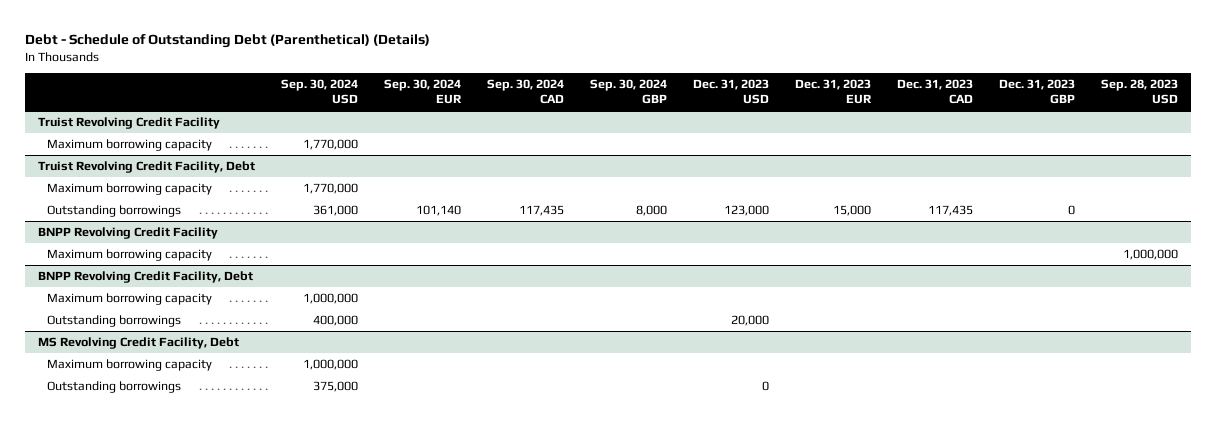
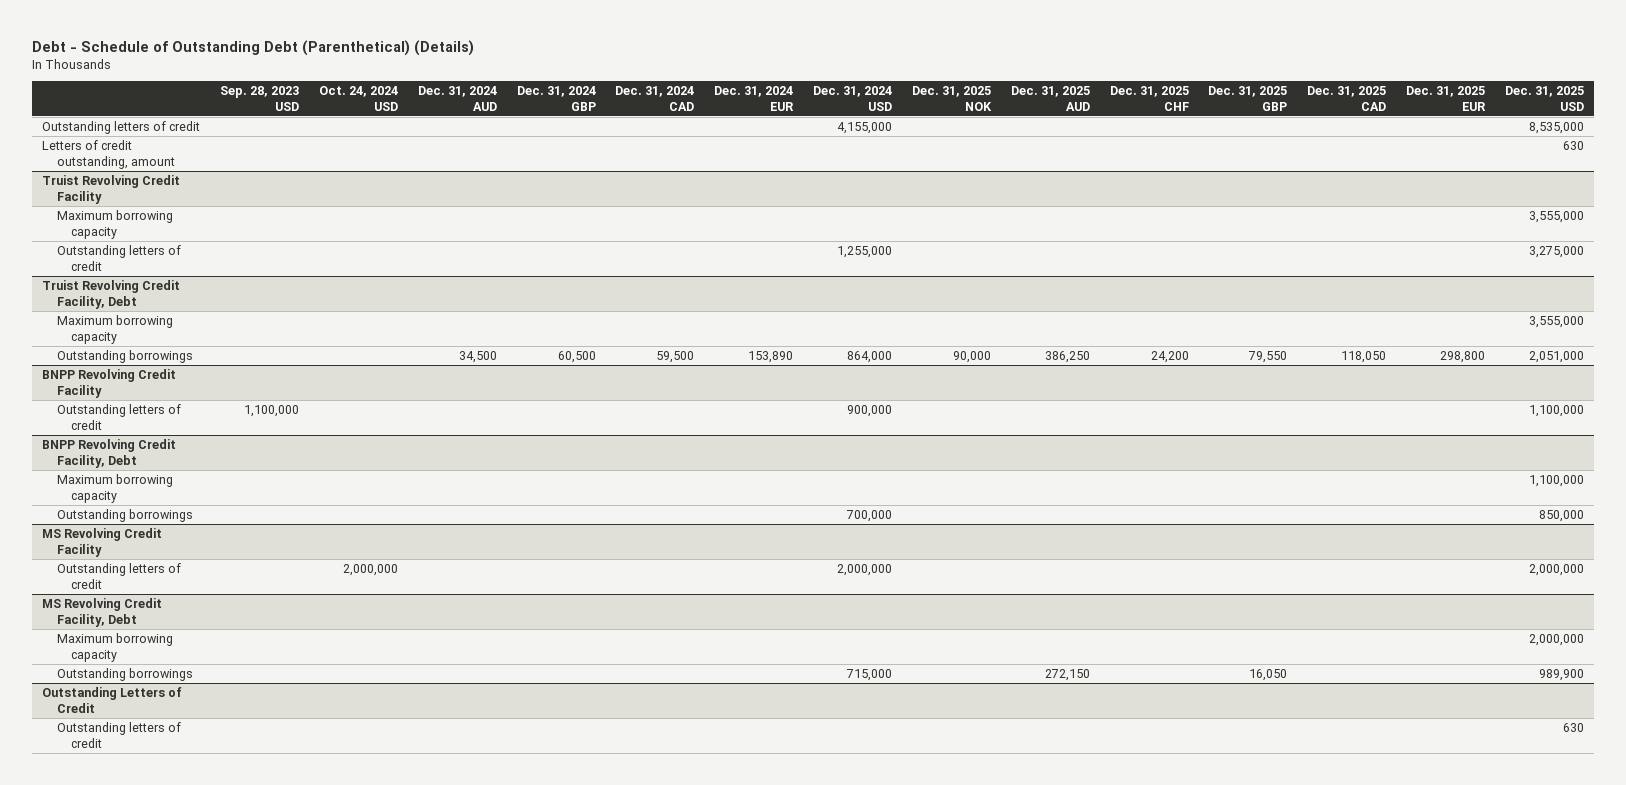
[280,78,358,105] Sep. 30, 2024 USD -> none
[383,78,462,105] Sep. 30, 2024 EUR -> none
[486,78,564,105] Sep. 30, 2024 CAD -> none
[589,78,667,105] Sep. 30, 2024 GBP -> none
[692,78,769,105] Dec. 31, 2023 USD -> none
[794,78,872,105] Dec. 31, 2023 EUR -> none
[896,78,973,105] Dec. 31, 2023 CAD -> none
[998,78,1075,105] Dec. 31, 2023 GBP -> none
none -> [318,86,398,111] Oct. 24, 2024 USD
none -> [417,86,497,111] Dec. 31, 2024 AUD
none -> [516,86,596,111] Dec. 31, 2024 GBP
none -> [615,86,695,111] Dec. 31, 2024 CAD
none -> [714,86,795,111] Dec. 31, 2024 EUR
none -> [813,86,893,111] Dec. 31, 2024 USD
none -> [911,86,992,111] Dec. 31, 2025 NOK
none -> [1010,86,1090,111] Dec. 31, 2025 AUD
none -> [1109,86,1189,111] Dec. 31, 2025 CHF
none -> [1208,86,1288,111] Dec. 31, 2025 GBP
none -> [1307,86,1387,111] Dec. 31, 2025 CAD
none -> [1406,86,1487,111] Dec. 31, 2025 EUR
none -> [1504,86,1584,111] Dec. 31, 2025 USD
none -> [42,120,201,134] Outstanding letters of credit
none -> [42,139,175,169] Letters of credit outstanding, amount
none -> [56,244,181,271] Outstanding letters of credit
[46,248,212,261] Maximum borrowing capacity -> none
none -> [56,403,181,430] Outstanding letters of credit
none -> [42,527,163,557] MS Revolving Credit Facility
none -> [56,562,181,589] Outstanding letters of credit
none -> [42,686,183,713] Outstanding Letters of Credit
none -> [56,721,181,748] Outstanding letters of credit

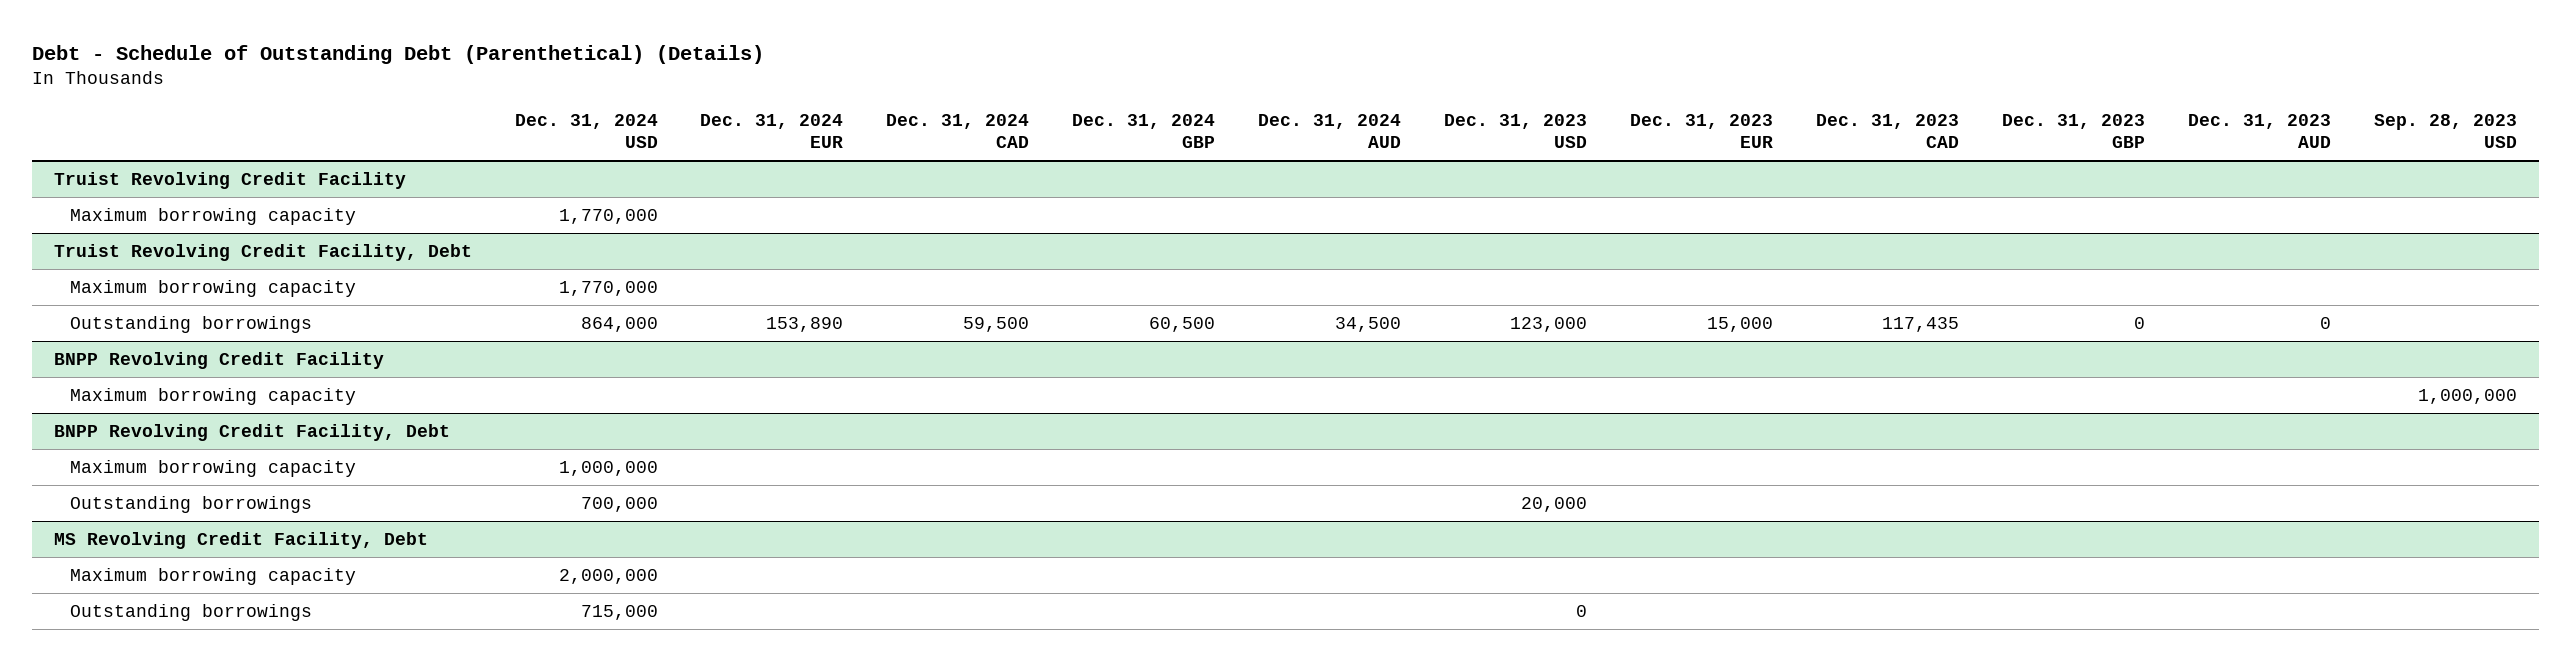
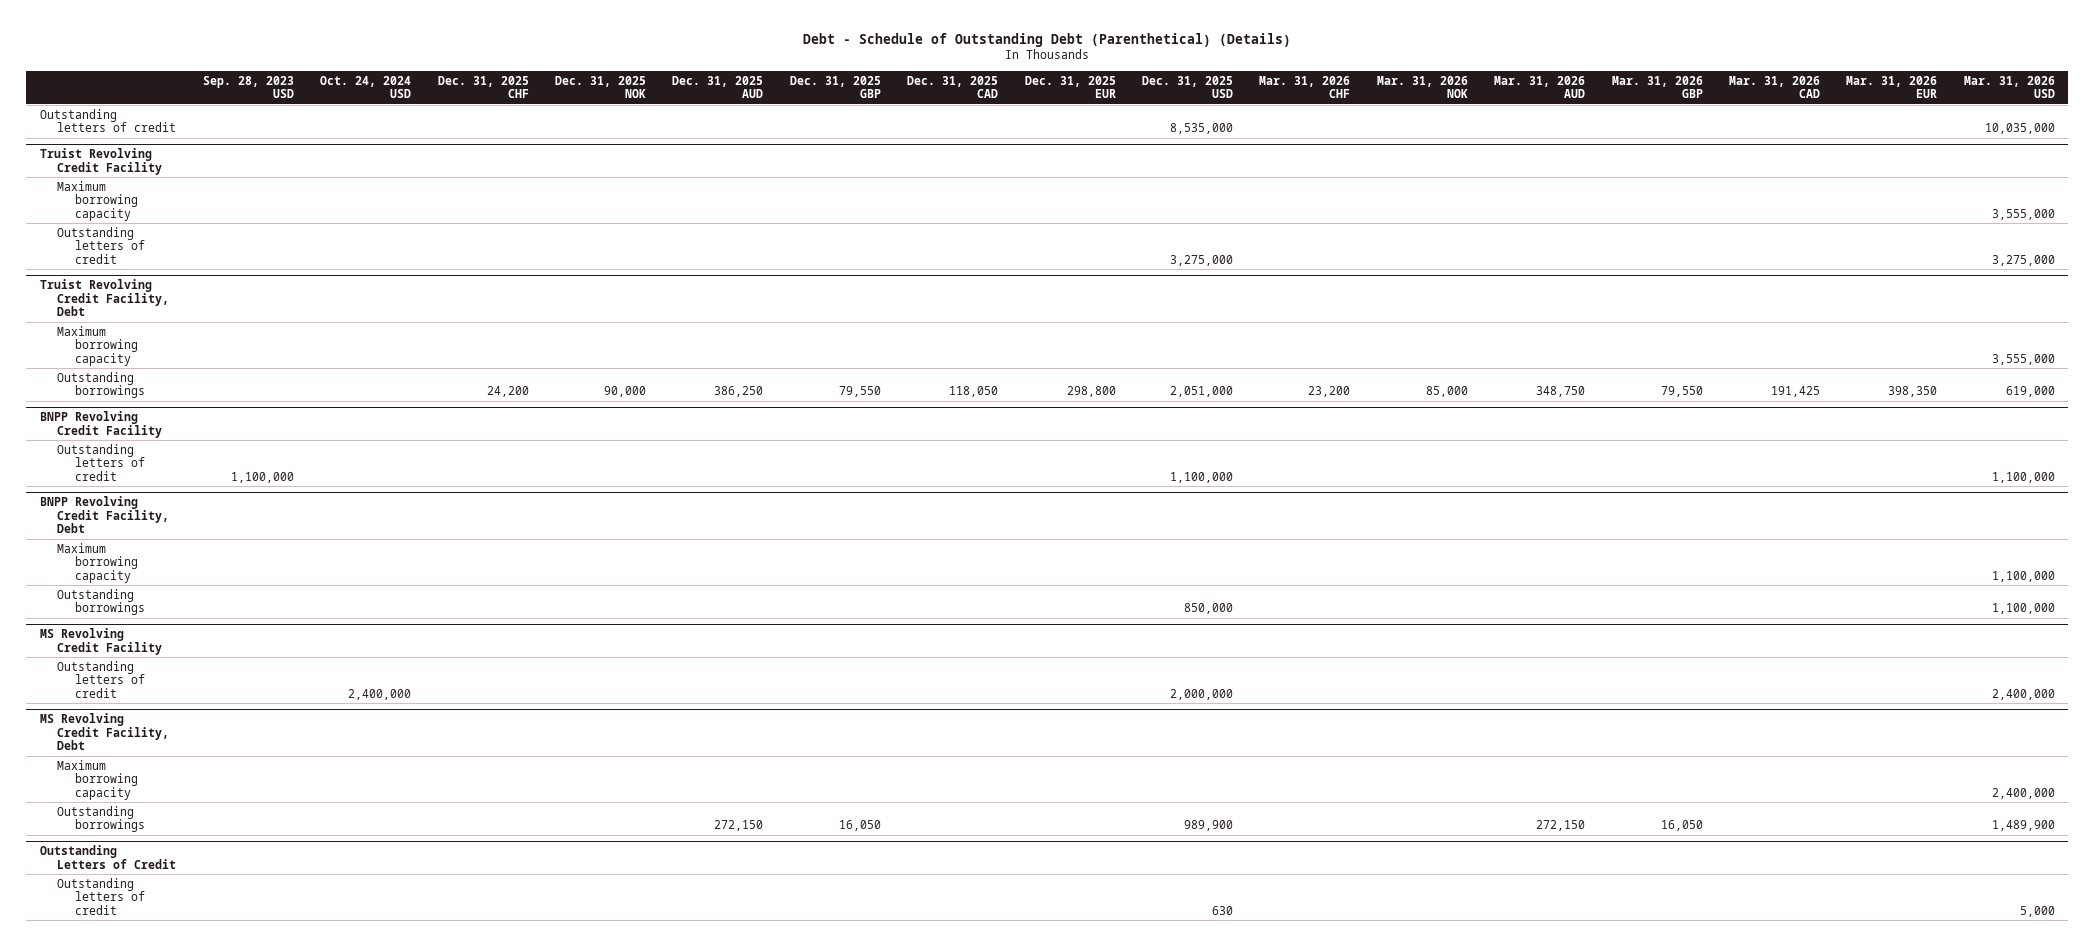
[514,113,658,149] Dec. 31, 2024 USD -> none
[700,113,844,149] Dec. 31, 2024 EUR -> none
[886,113,1030,149] Dec. 31, 2024 CAD -> none
[1072,113,1216,149] Dec. 31, 2024 GBP -> none
[1258,113,1402,149] Dec. 31, 2024 AUD -> none
[1444,113,1588,149] Dec. 31, 2023 USD -> none
[1630,113,1774,149] Dec. 31, 2023 EUR -> none
[1816,113,1960,149] Dec. 31, 2023 CAD -> none
[2002,113,2146,149] Dec. 31, 2023 GBP -> none
[2188,113,2332,149] Dec. 31, 2023 AUD -> none
none -> [320,75,412,98] Oct. 24, 2024 USD
none -> [437,75,529,98] Dec. 31, 2025 CHF
none -> [554,75,646,98] Dec. 31, 2025 NOK
none -> [672,75,764,98] Dec. 31, 2025 AUD
none -> [789,75,881,98] Dec. 31, 2025 GBP
none -> [907,75,999,98] Dec. 31, 2025 CAD
none -> [1024,75,1116,98] Dec. 31, 2025 EUR
none -> [1141,75,1233,98] Dec. 31, 2025 USD
none -> [1259,75,1351,98] Mar. 31, 2026 CHF
none -> [1376,75,1468,98] Mar. 31, 2026 NOK
none -> [1494,75,1586,98] Mar. 31, 2026 AUD
none -> [1611,75,1703,98] Mar. 31, 2026 GBP
none -> [1728,75,1820,98] Mar. 31, 2026 CAD
none -> [1846,75,1938,98] Mar. 31, 2026 EUR
none -> [1963,75,2055,98] Mar. 31, 2026 USD
none -> [39,108,177,133] Outstanding letters of credit
none -> [57,226,146,264] Outstanding letters of credit
[70,387,357,405] Maximum borrowing capacity -> none
none -> [57,443,146,481] Outstanding letters of credit
none -> [39,628,163,655] MS Revolving Credit Facility
none -> [57,660,146,698] Outstanding letters of credit
none -> [39,845,177,869] Outstanding Letters of Credit
none -> [57,877,146,915] Outstanding letters of credit

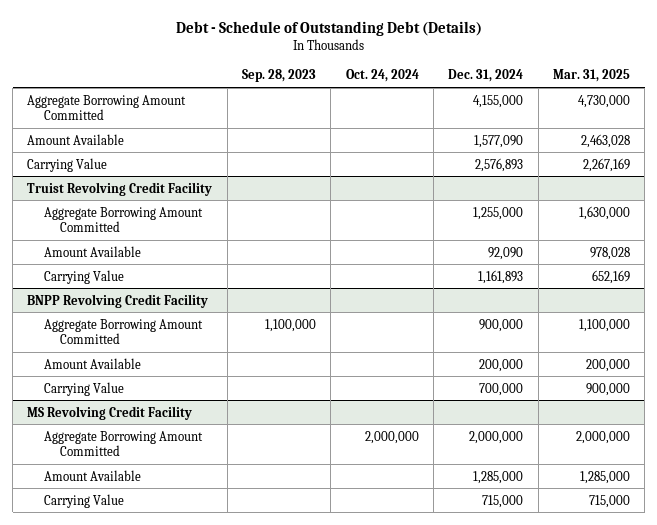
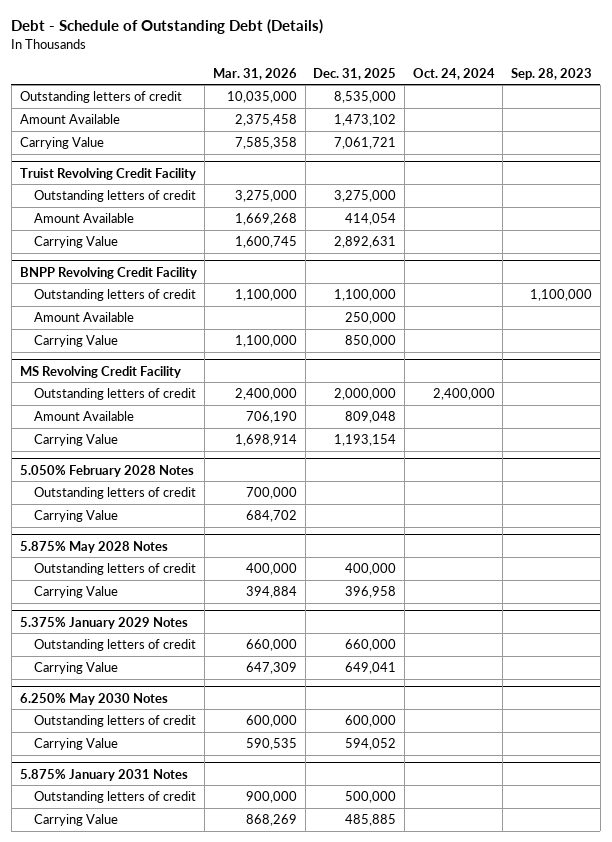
[448,69,524,83] Dec. 31, 2024 -> none
[552,69,630,83] Mar. 31, 2025 -> none
none -> [212,67,297,80] Mar. 31, 2026
none -> [313,67,397,80] Dec. 31, 2025
[27,94,187,120] Aggregate Borrowing Amount Committed -> [19,90,182,103] Outstanding letters of credit
[43,206,203,232] Aggregate Borrowing Amount Committed -> [33,189,196,202] Outstanding letters of credit
[43,318,203,344] Aggregate Borrowing Amount Committed -> [33,288,196,301] Outstanding letters of credit
[43,430,203,456] Aggregate Borrowing Amount Committed -> none
none -> [33,387,196,400] Outstanding letters of credit
none -> [19,464,194,477] 5.050% February 2028 Notes
none -> [33,486,196,499] Outstanding letters of credit
none -> [33,509,118,522] Carrying Value
none -> [19,540,168,553] 5.875% May 2028 Notes
none -> [33,562,196,575] Outstanding letters of credit
none -> [33,585,118,598] Carrying Value
none -> [19,616,188,629] 5.375% January 2029 Notes
none -> [33,638,196,651] Outstanding letters of credit
none -> [33,661,118,674] Carrying Value
none -> [19,692,168,705] 6.250% May 2030 Notes
none -> [33,714,196,727] Outstanding letters of credit
none -> [33,737,118,750] Carrying Value
none -> [19,768,188,781] 5.875% January 2031 Notes
none -> [33,790,196,803] Outstanding letters of credit
none -> [33,813,118,826] Carrying Value

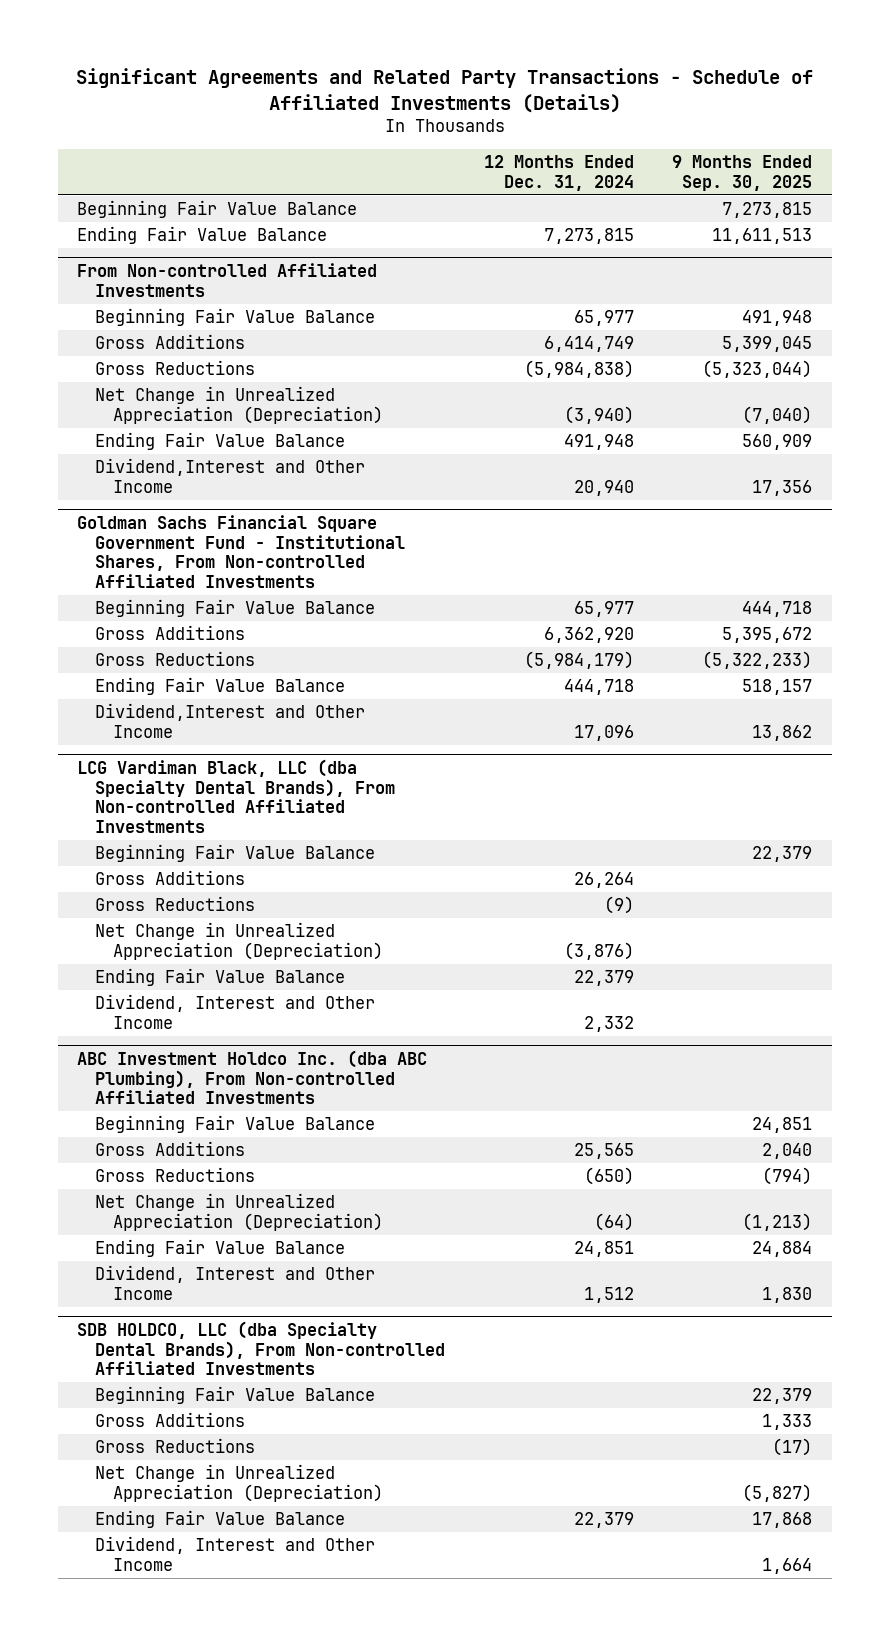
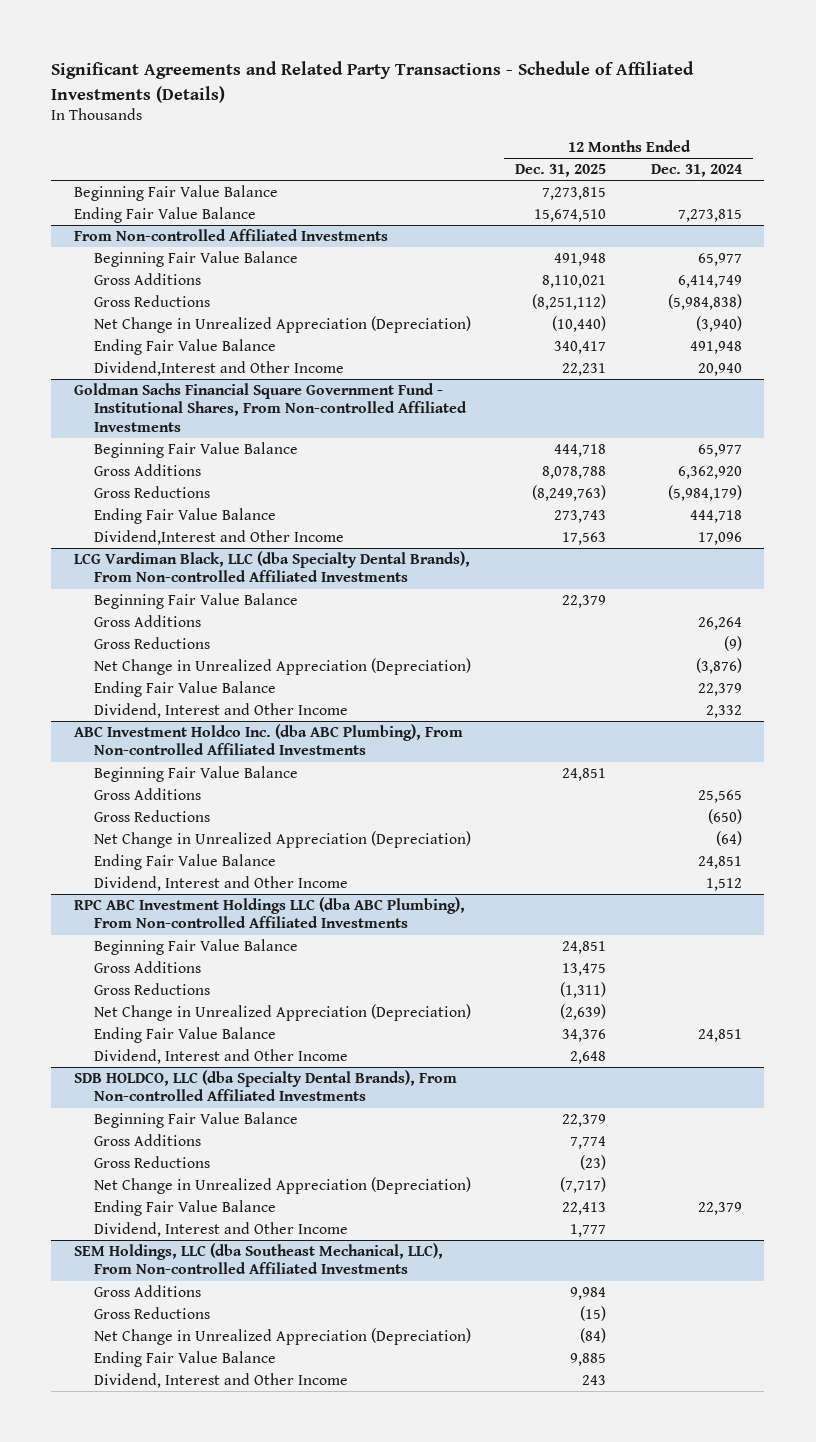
[672,155,813,191] 9 Months Ended Sep. 30, 2025 -> none
none -> [515,164,607,178] Dec. 31, 2025
none -> [73,896,465,929] RPC ABC Investment Holdings LLC (dba ABC Plumbing), From Non-controlled Affiliated Investments
none -> [93,938,298,955] Beginning Fair Value Balance
none -> [93,960,201,973] Gross Additions
none -> [93,982,210,995] Gross Reductions
none -> [93,1003,471,1021] Net Change in Unrealized Appreciation (Depreciation)
none -> [93,1026,276,1043] Ending Fair Value Balance
none -> [93,1048,348,1064] Dividend, Interest and Other Income
none -> [73,1242,443,1275] SEM Holdings, LLC (dba Southeast Mechanical, LLC), From Non-controlled Affiliated Investments
none -> [93,1284,201,1297] Gross Additions
none -> [93,1306,210,1319] Gross Reductions
none -> [93,1327,471,1345] Net Change in Unrealized Appreciation (Depreciation)
none -> [93,1350,276,1367] Ending Fair Value Balance
none -> [93,1372,348,1388] Dividend, Interest and Other Income

